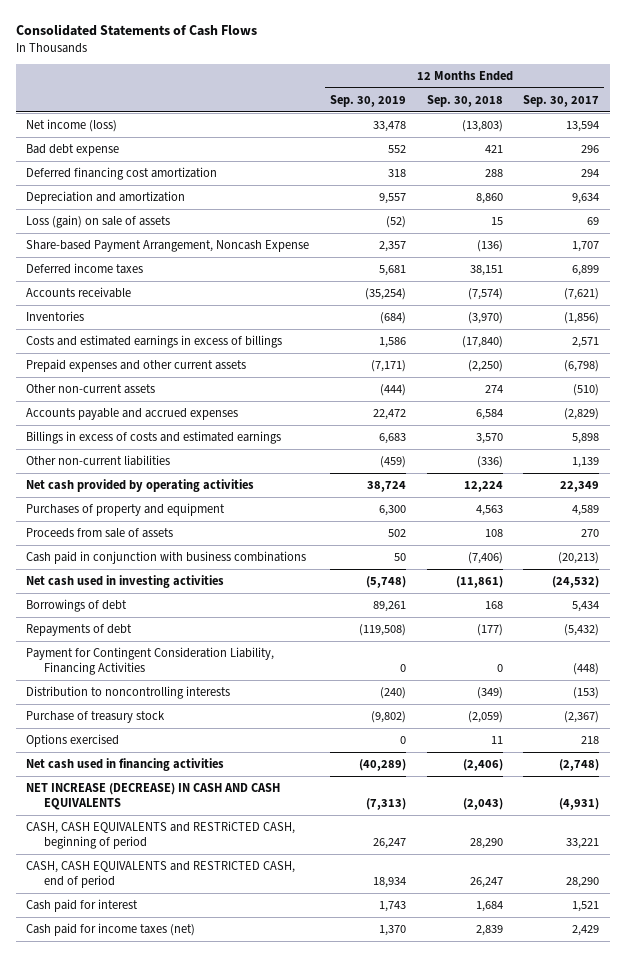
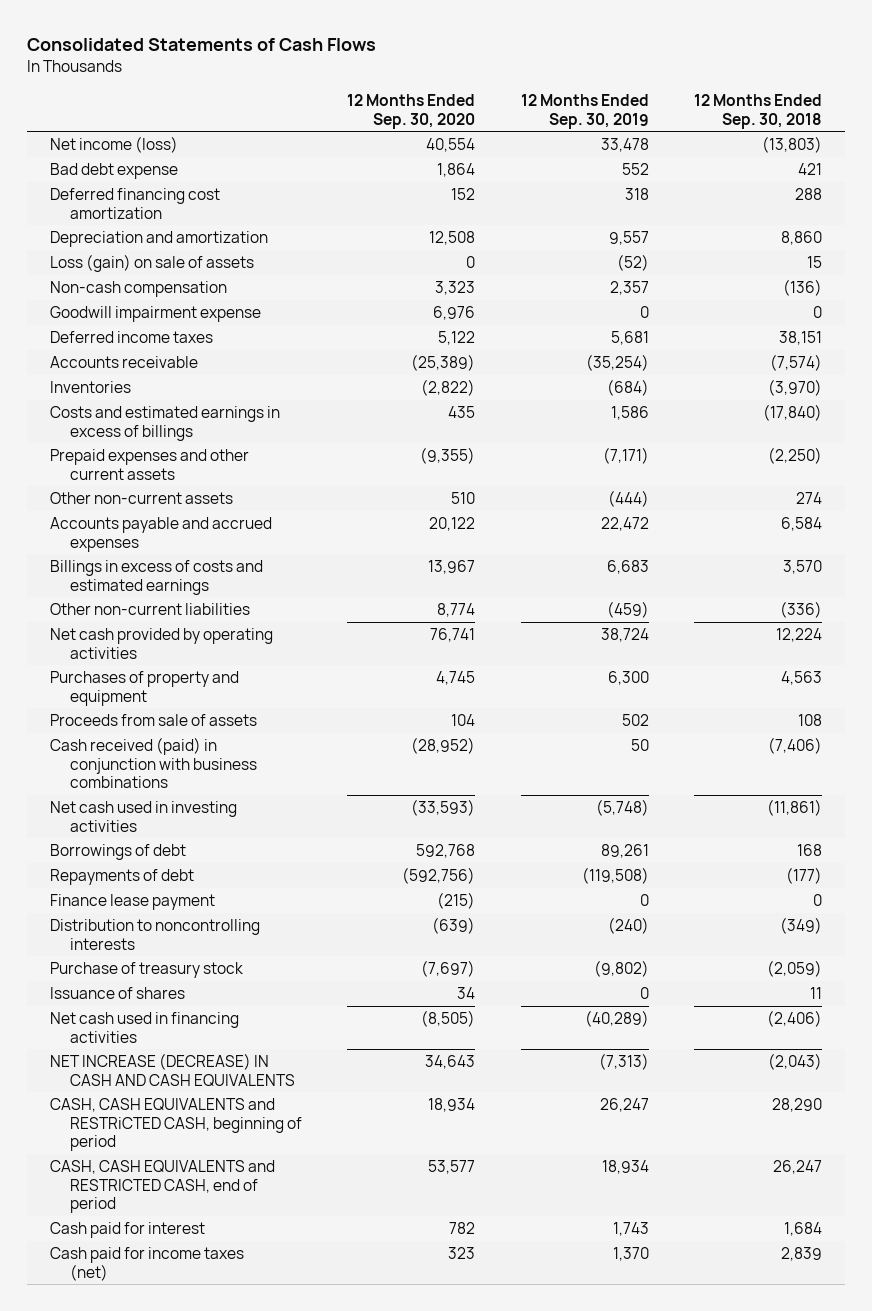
[523,94,600,107] Sep. 30, 2017 -> none
none -> [347,94,476,129] 12 Months Ended Sep. 30, 2020
[26,239,310,252] Share-based Payment Arrangement, Noncash Expense -> [49,281,227,298] Non-cash compensation
none -> [49,306,261,323] Goodwill impairment expense
[26,550,307,564] Cash paid in conjunction with business combinations -> [49,737,258,788] Cash received (paid) in conjunction with business combinations
[26,646,275,675] Payment for Contingent Consideration Liability, Financing Activities -> none
none -> [49,894,215,911] Finance lease payment
[26,733,120,747] Options exercised -> [49,987,185,1000] Issuance of shares

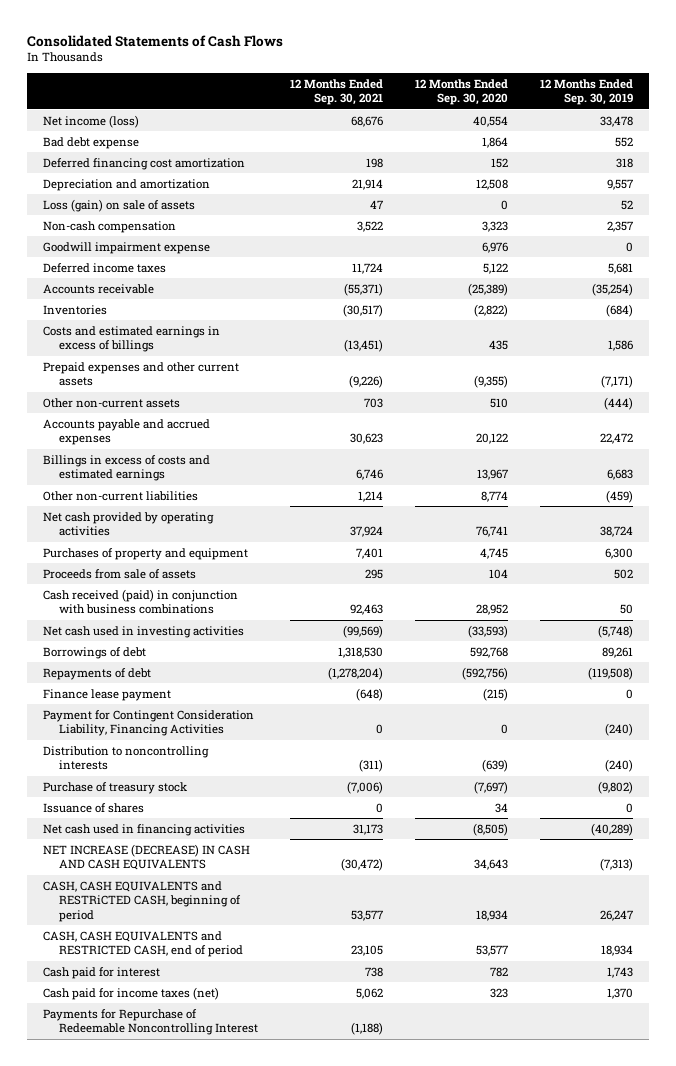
[693,94,822,129] 12 Months Ended Sep. 30, 2018 -> none
none -> [290,79,384,106] 12 Months Ended Sep. 30, 2021
[616,254,649,272] (52) -> [621,199,634,210] 52
[411,737,476,755] (28,952) -> [476,604,509,616] 28,952
none -> [43,709,255,737] Payment for Contingent Consideration Liability, Financing Activities
none -> [43,1008,259,1036] Payments for Repurchase of Redeemable Noncontrolling Interest

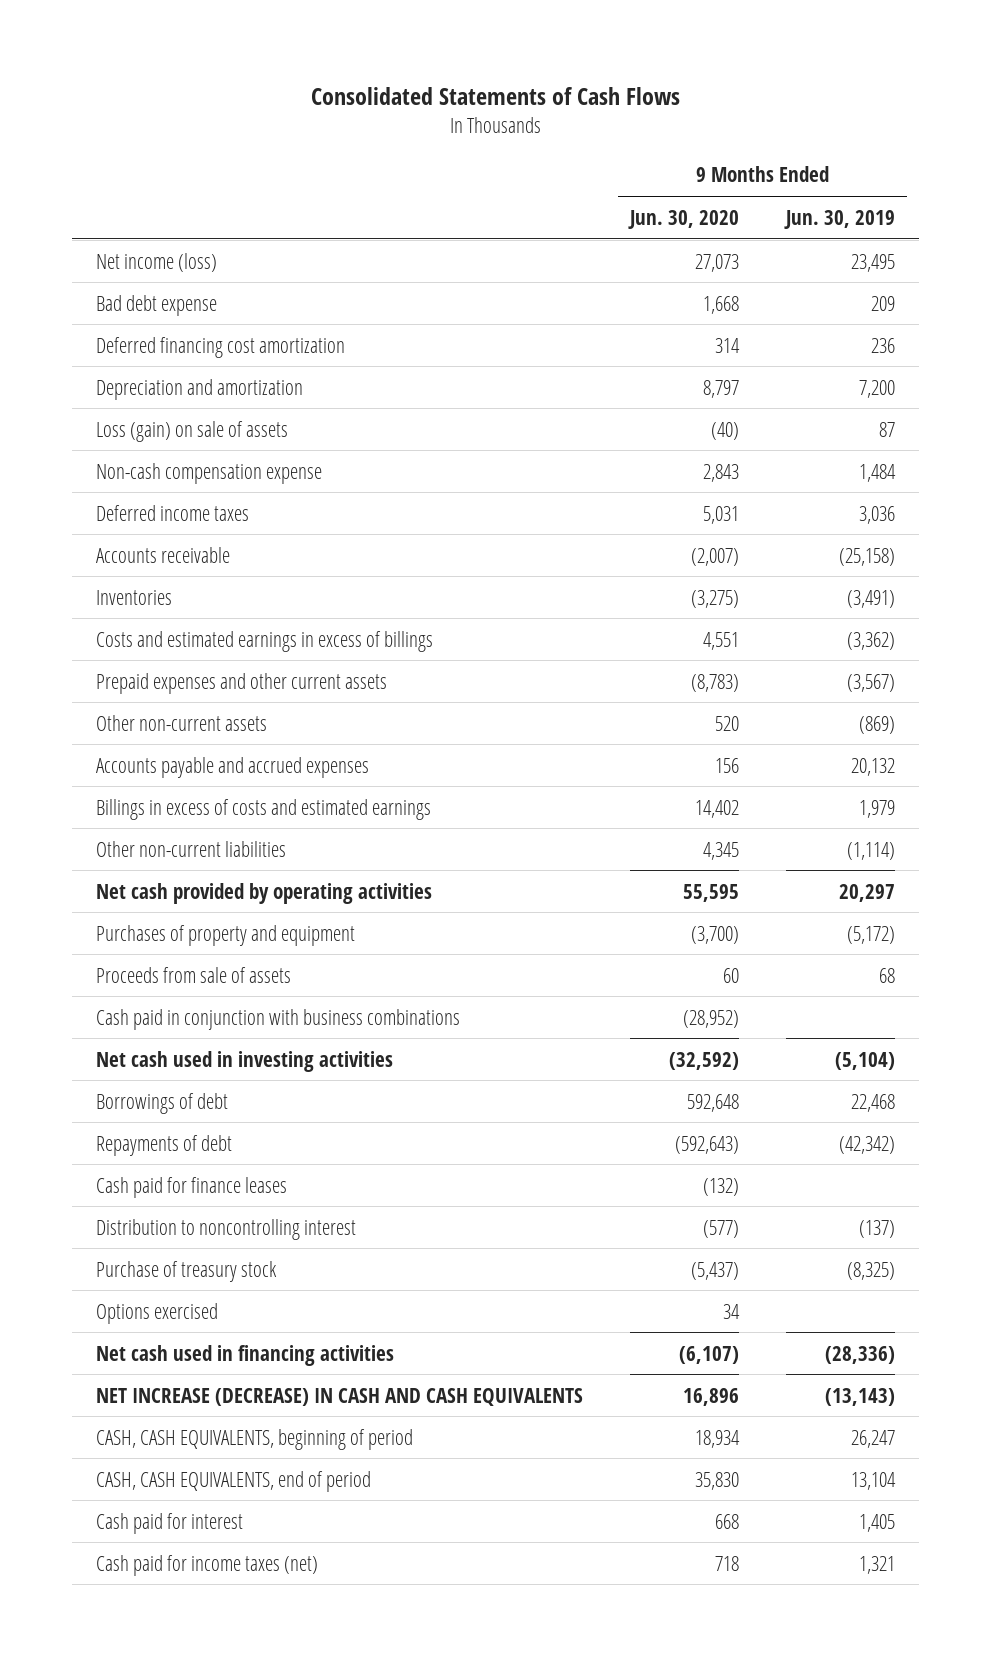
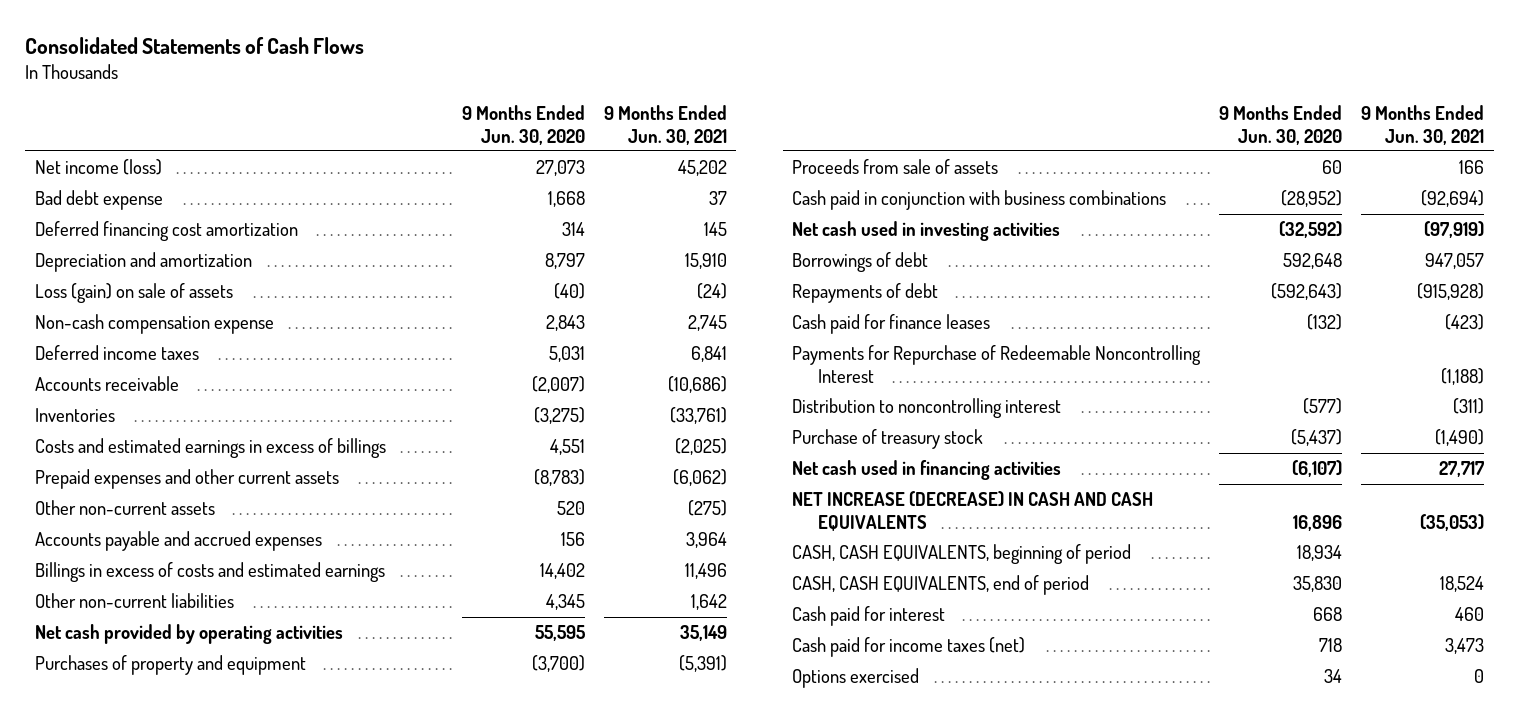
[784,209,896,229] Jun. 30, 2019 -> none
none -> [603,104,727,145] 9 Months Ended Jun. 30, 2021
none -> [792,345,1202,383] Payments for Repurchase of Redeemable Noncontrolling Interest
[95,1302,218,1324] Options exercised -> [792,668,920,689] Options exercised

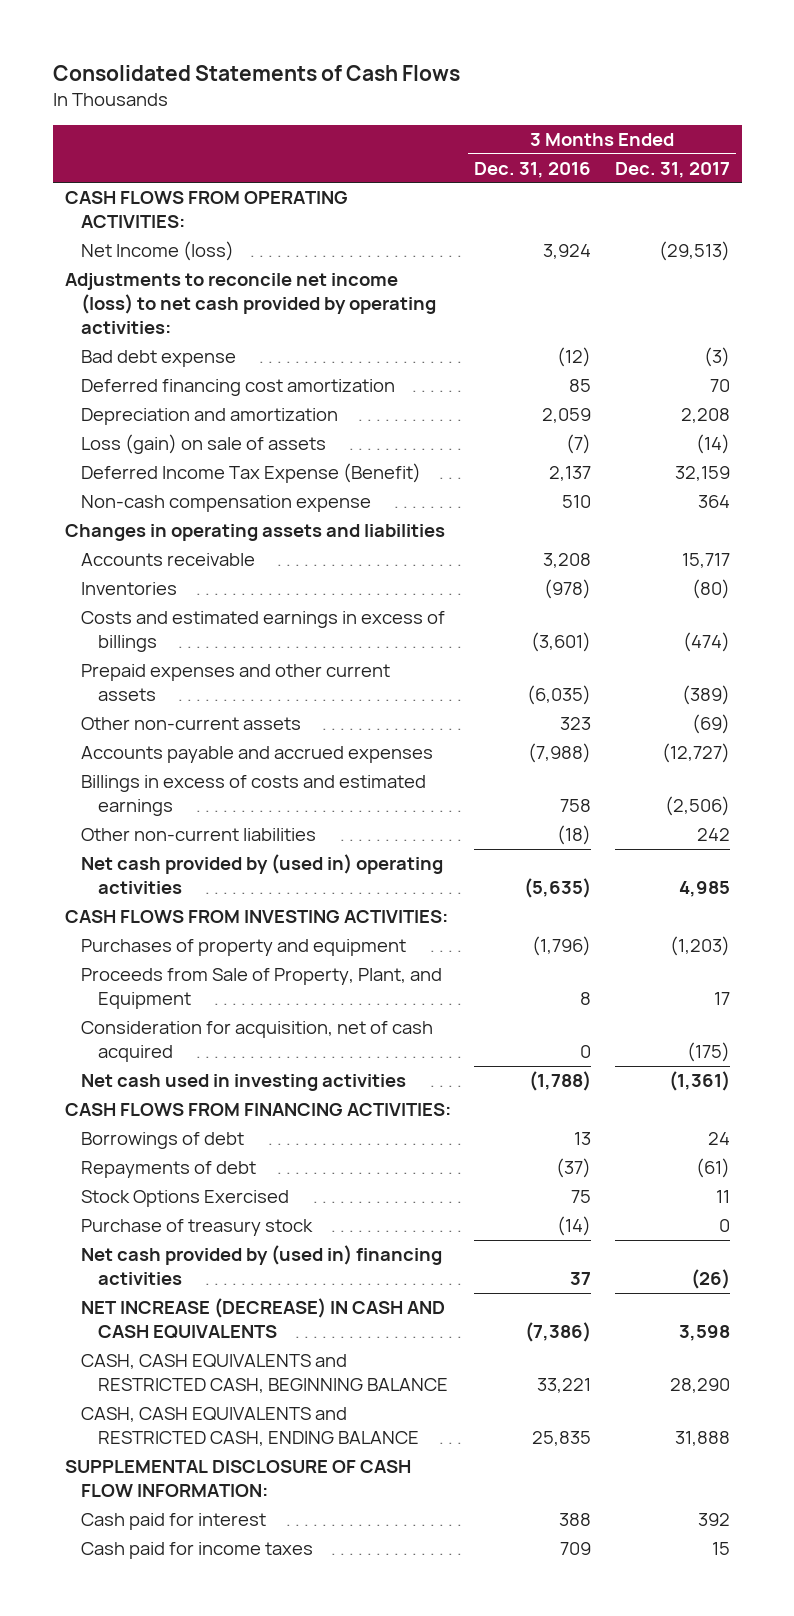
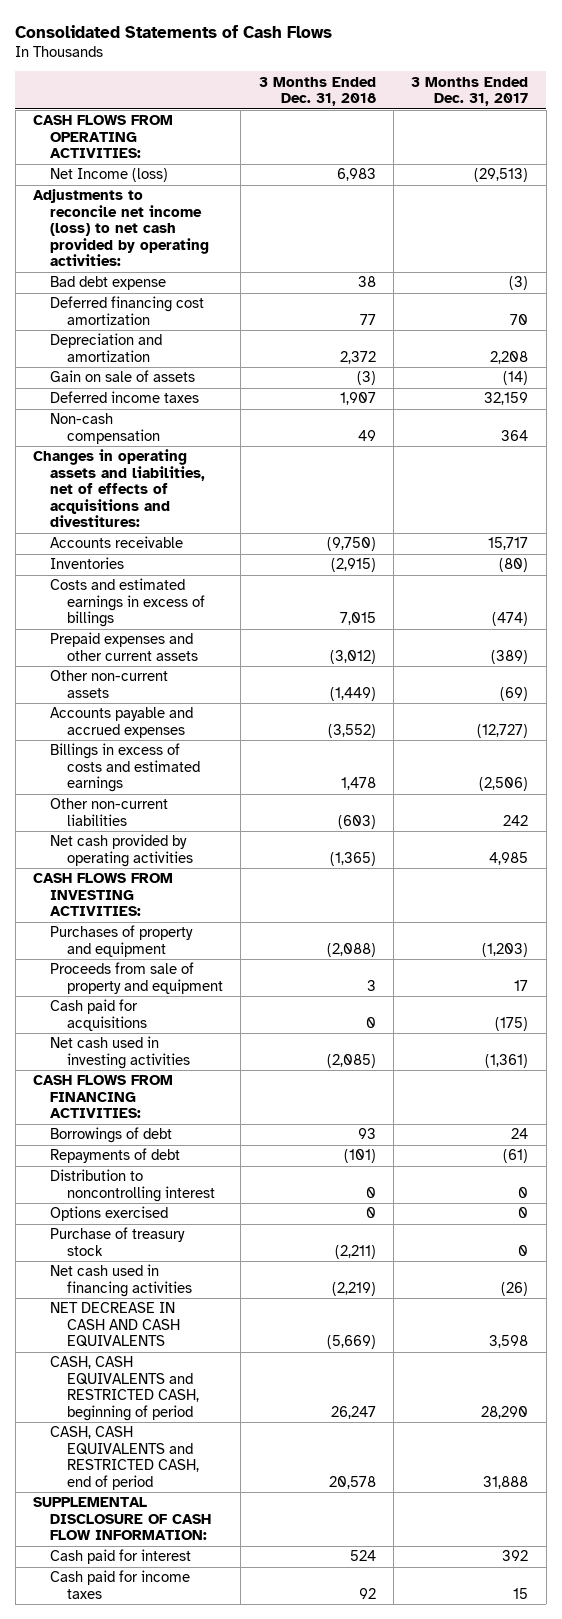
[474,161,592,178] Dec. 31, 2016 -> none
none -> [258,76,376,107] 3 Months Ended Dec. 31, 2018
[81,434,327,455] Loss (gain) on sale of assets -> [49,370,195,383] Gain on sale of assets
[81,463,422,484] Deferred Income Tax Expense (Benefit) -> [49,391,199,404] Deferred income taxes
[81,495,372,513] Non-cash compensation expense -> [49,413,160,444] Non-cash compensation
[64,524,445,542] Changes in operating assets and liabilities -> [33,449,205,528] Changes in operating assets and liabilities, net of effects of acquisitions and divestitures:
[81,854,444,895] Net cash provided by (used in) operating activities -> [49,834,193,867] Net cash provided by operating activities
[81,968,443,1010] Proceeds from Sale of Property, Plant, and Equipment -> [49,962,223,994] Proceeds from sale of property and equipment
[81,1021,434,1063] Consideration for acquisition, net of cash acquired -> [49,999,147,1031] Cash paid for acquisitions
none -> [49,1169,215,1202] Distribution to noncontrolling interest
[81,1190,290,1208] Stock Options Exercised -> [49,1206,168,1222] Options exercised
[715,1190,730,1204] 11 -> [518,1207,529,1219] 0
[81,1245,443,1286] Net cash provided by (used in) financing activities -> [49,1264,192,1297] Net cash used in financing activities
[81,1298,446,1340] NET INCREASE (DECREASE) IN CASH AND CASH EQUIVALENTS -> [49,1302,180,1348] NET DECREASE IN CASH AND CASH EQUIVALENTS
[81,1354,449,1394] CASH, CASH EQUIVALENTS and RESTRICTED CASH, BEGINNING BALANCE -> [49,1356,199,1421] CASH, CASH EQUIVALENTS and RESTRICTED CASH, beginning of period
[81,1407,420,1447] CASH, CASH EQUIVALENTS and RESTRICTED CASH, ENDING BALANCE -> [49,1426,199,1490] CASH, CASH EQUIVALENTS and RESTRICTED CASH, end of period

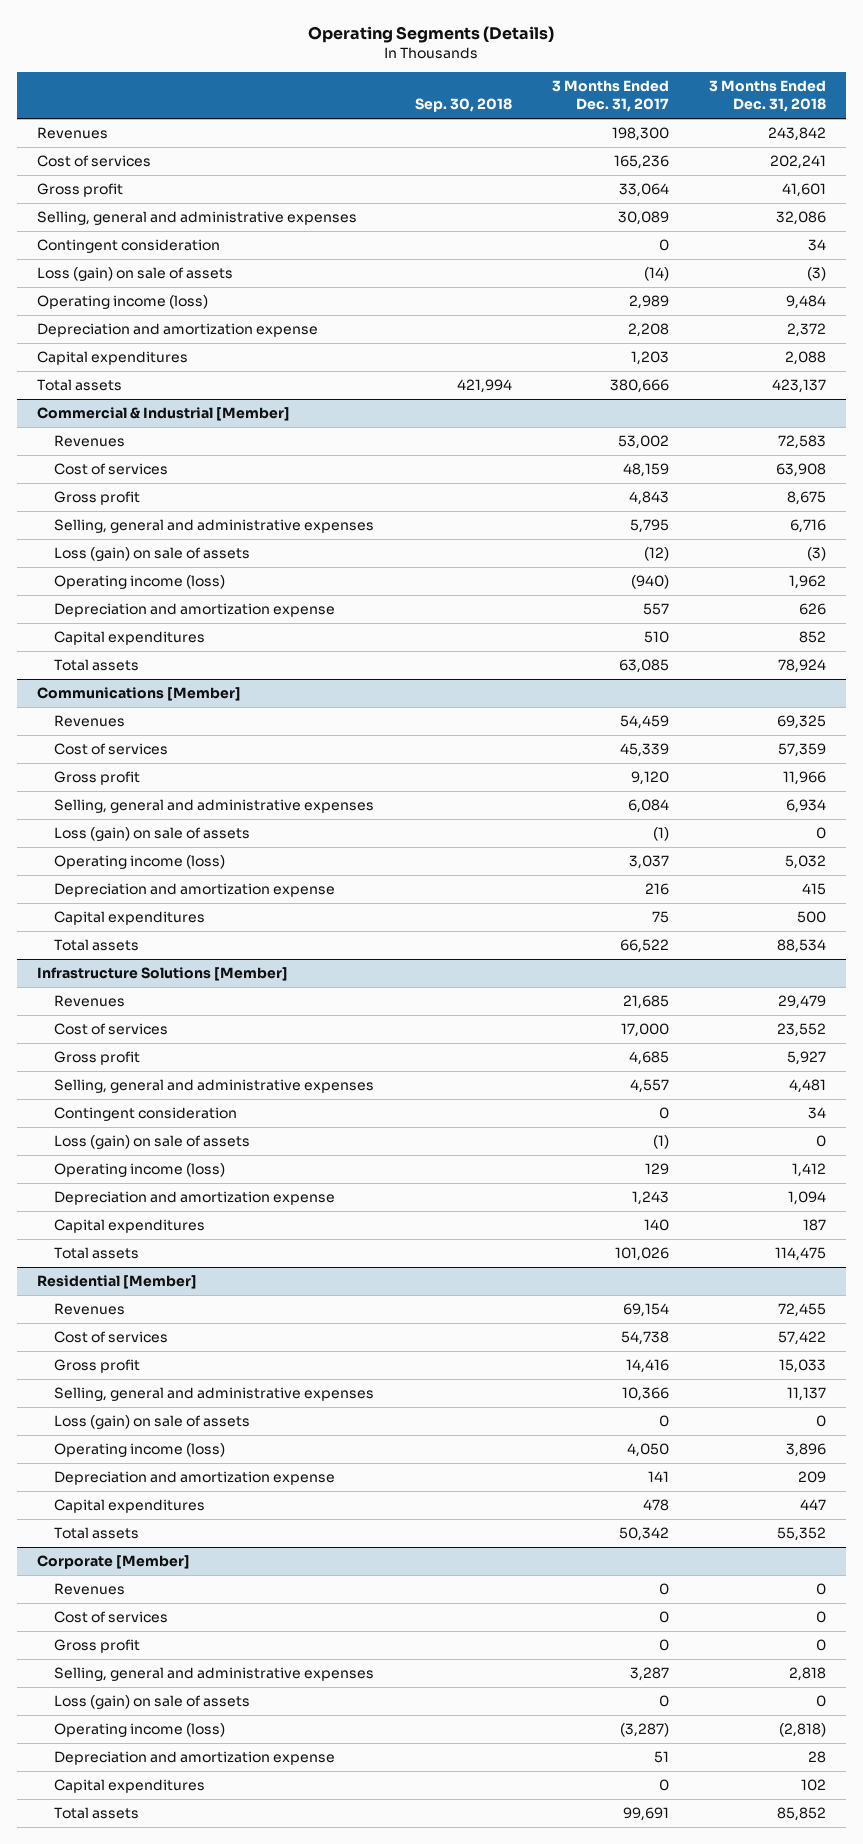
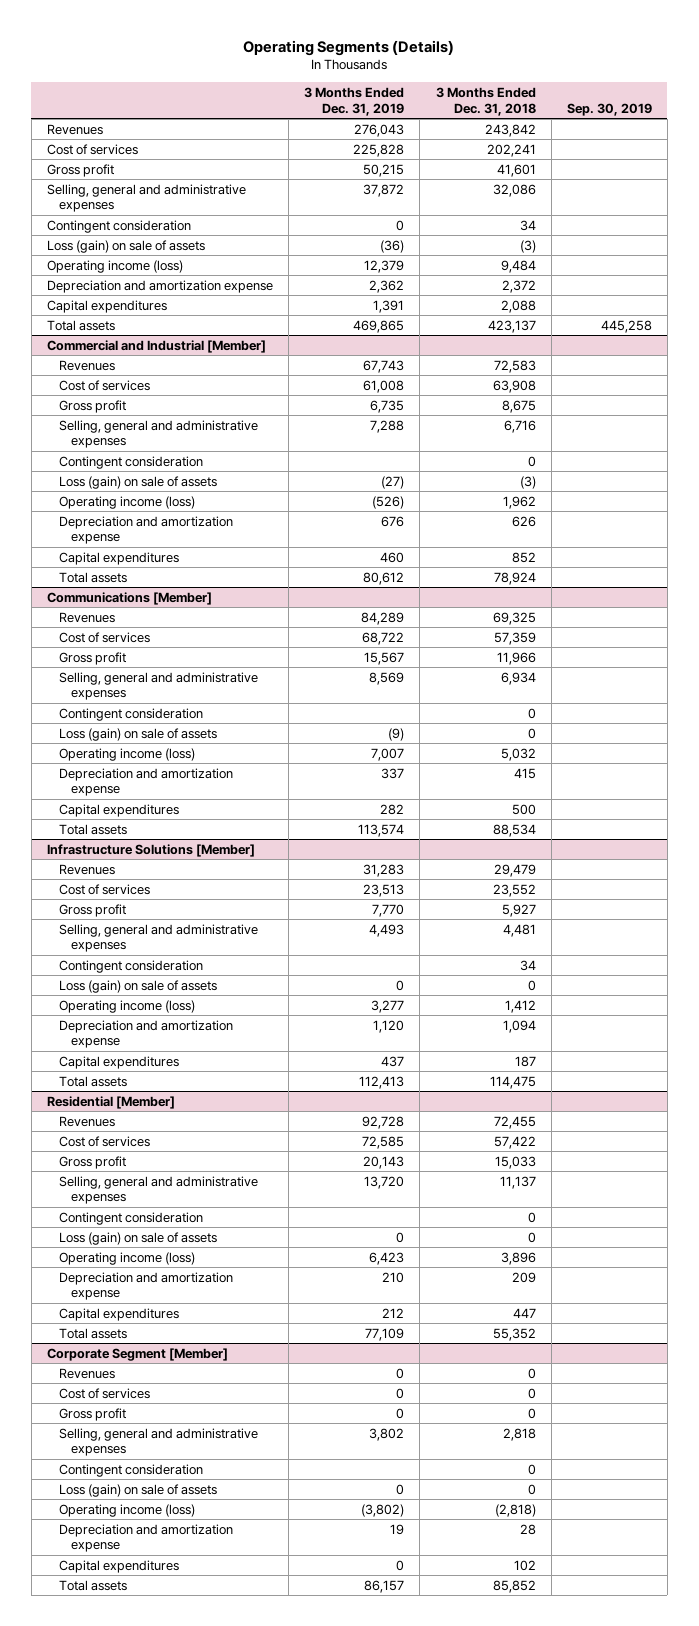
[414,98,512,113] Sep. 30, 2018 -> none
[551,80,669,113] 3 Months Ended Dec. 31, 2017 -> none
none -> [304,87,405,116] 3 Months Ended Dec. 31, 2019
none -> [566,102,652,116] Sep. 30, 2019
[36,407,290,422] Commercial & Industrial [Member] -> [46,339,266,353] Commercial and Industrial [Member]
none -> [59,455,204,469] Contingent consideration
none -> [59,707,204,721] Contingent consideration
none -> [59,1211,204,1225] Contingent consideration
[36,1555,190,1570] Corporate [Member] -> [46,1347,228,1361] Corporate Segment [Member]
none -> [59,1463,204,1477] Contingent consideration

